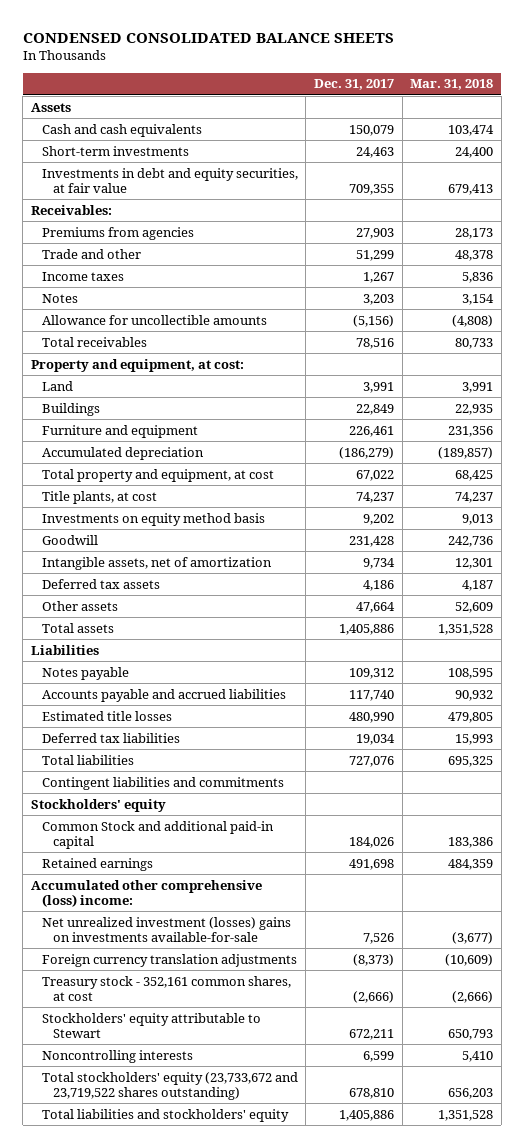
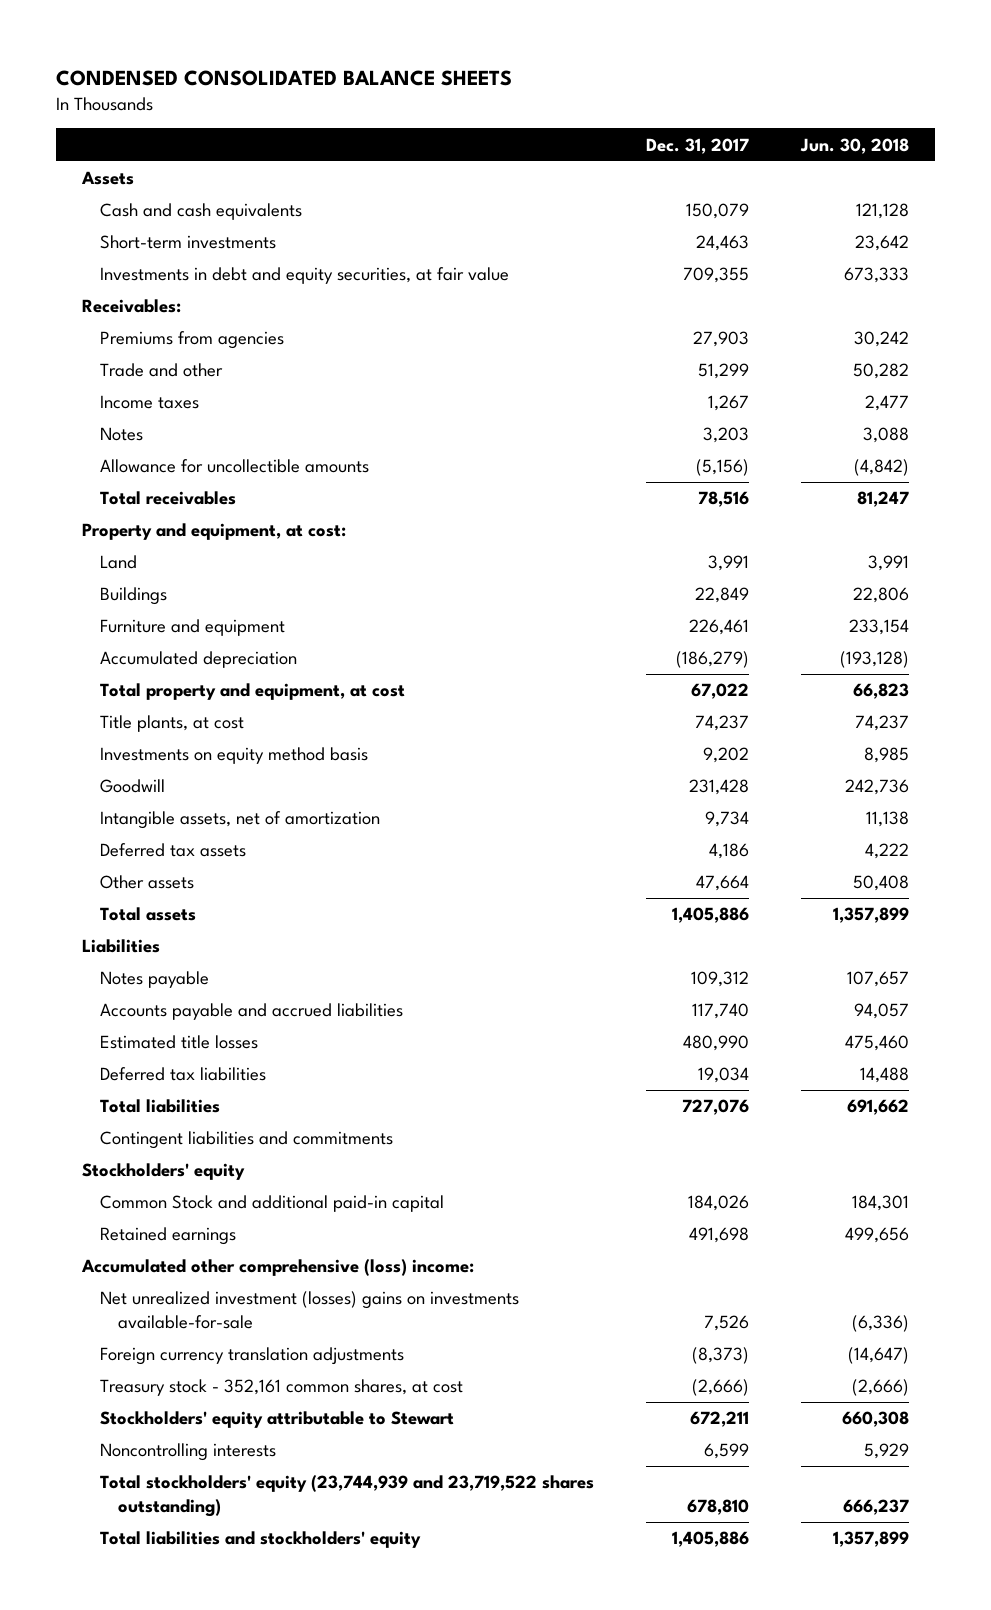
[410,79,494,91] Mar. 31, 2018 -> none
none -> [799,137,909,154] Jun. 30, 2018
[41,1071,298,1100] Total stockholders' equity (23,733,672 and 23,719,522 shares outstanding) -> [99,1475,594,1517] Total stockholders' equity (23,744,939 and 23,719,522 shares outstanding)

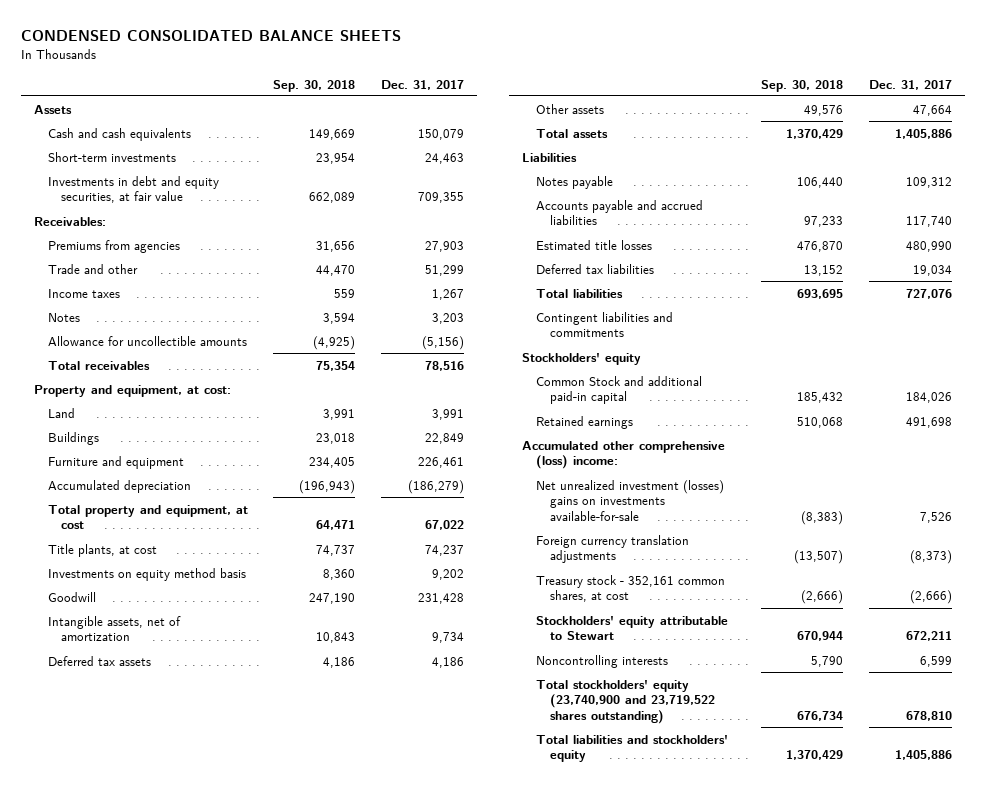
[799,137,909,154] Jun. 30, 2018 -> none
none -> [273,79,356,92] Sep. 30, 2018
[99,1475,594,1517] Total stockholders' equity (23,744,939 and 23,719,522 shares outstanding) -> [535,679,715,725] Total stockholders' equity (23,740,900 and 23,719,522 shares outstanding)

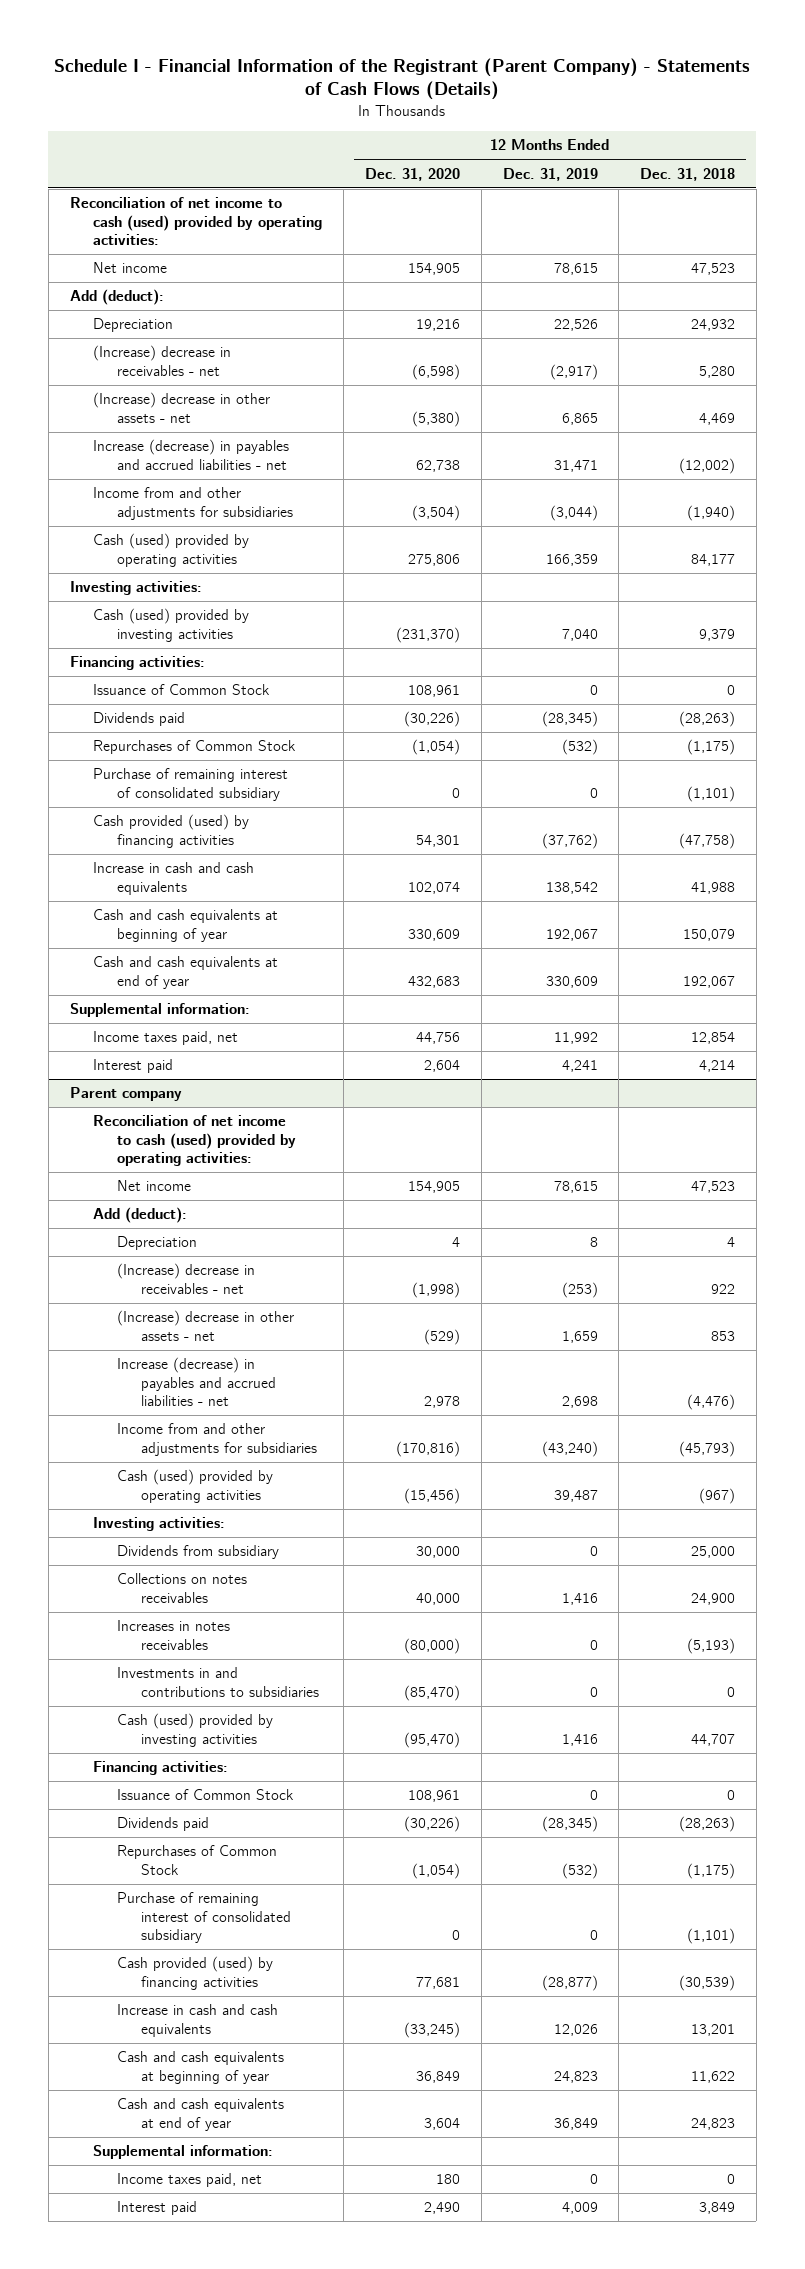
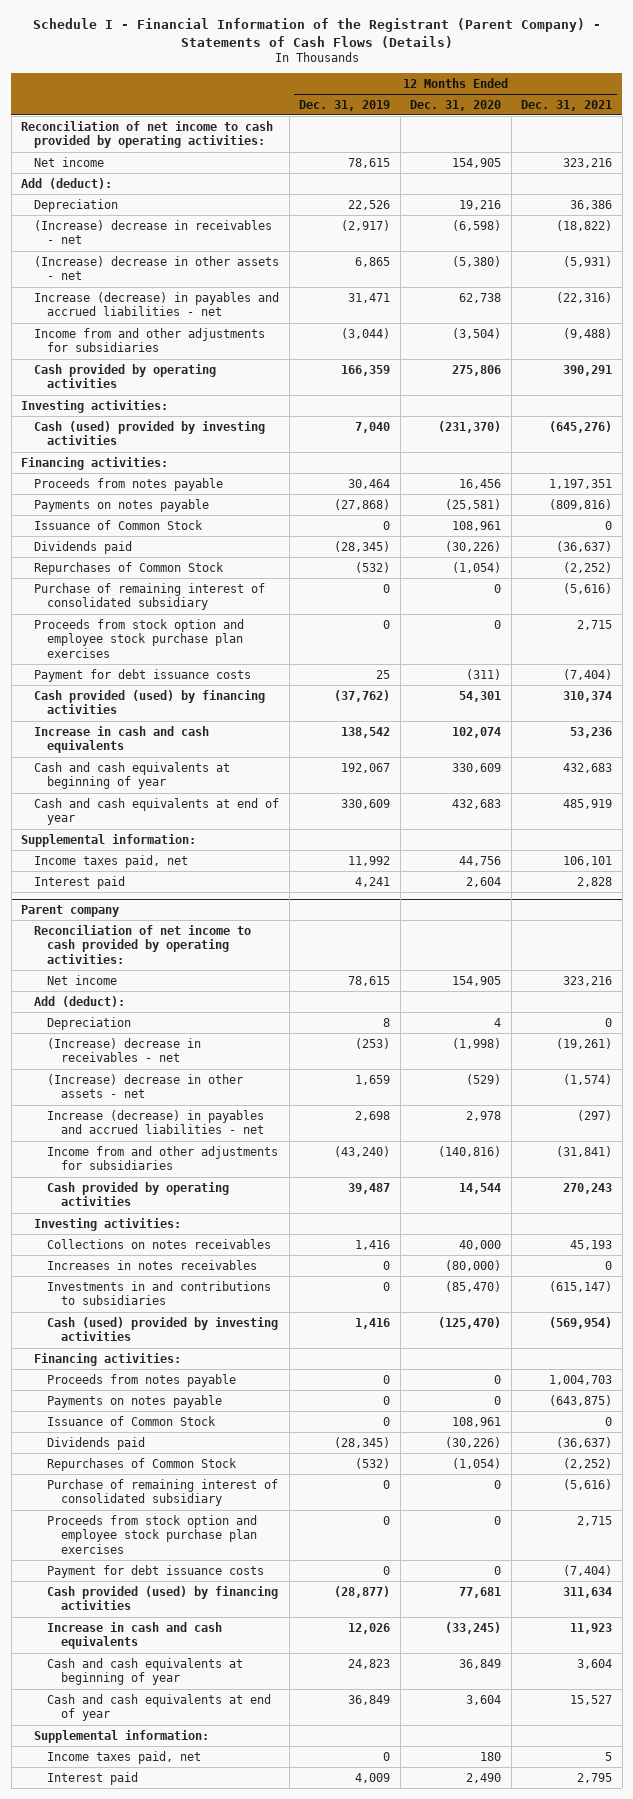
[640,167,736,181] Dec. 31, 2018 -> none
none -> [521,99,613,111] Dec. 31, 2021
[69,197,323,246] Reconciliation of net income to cash (used) provided by operating activities: -> [21,120,274,149] Reconciliation of net income to cash provided by operating activities:
[93,533,250,567] Cash (used) provided by operating activities -> [34,363,217,389] Cash provided by operating activities
none -> [34,477,224,491] Proceeds from notes payable
none -> [34,498,210,512] Payments on notes payable
none -> [34,618,245,659] Proceeds from stock option and employee stock purchase plan exercises
none -> [34,668,252,682] Payment for debt issuance costs
[93,1115,297,1167] Reconciliation of net income to cash (used) provided by operating activities: -> [34,924,252,965] Reconciliation of net income to cash provided by operating activities:
[396,1440,461,1457] (170,816) -> [438,1145,502,1157] (140,816)
[117,1469,274,1503] Cash (used) provided by operating activities -> [47,1181,230,1207] Cash provided by operating activities
[404,1487,461,1504] (15,456) -> [459,1182,502,1194] 14,544
[117,1545,280,1560] Dividends from subsidiary -> none
[404,1731,461,1748] (95,470) -> [438,1316,502,1329] (125,470)
none -> [47,1373,237,1387] Proceeds from notes payable
none -> [47,1394,223,1408] Payments on notes payable
none -> [47,1514,258,1555] Proceeds from stock option and employee stock purchase plan exercises
none -> [47,1564,265,1578] Payment for debt issuance costs

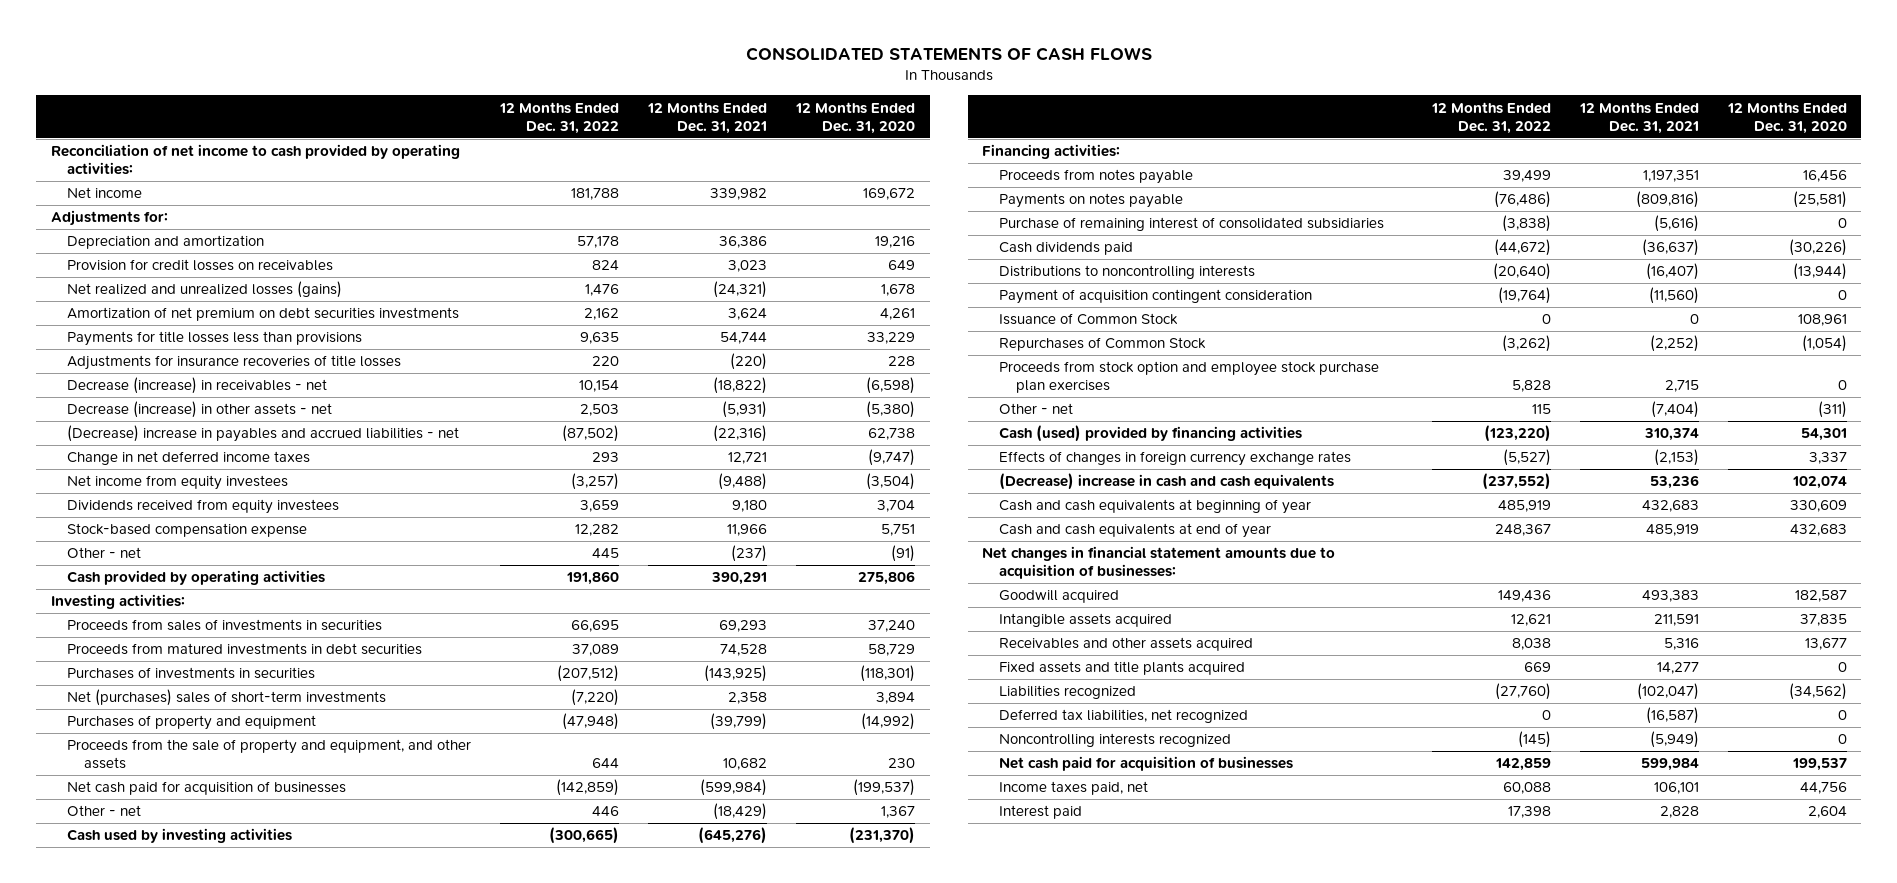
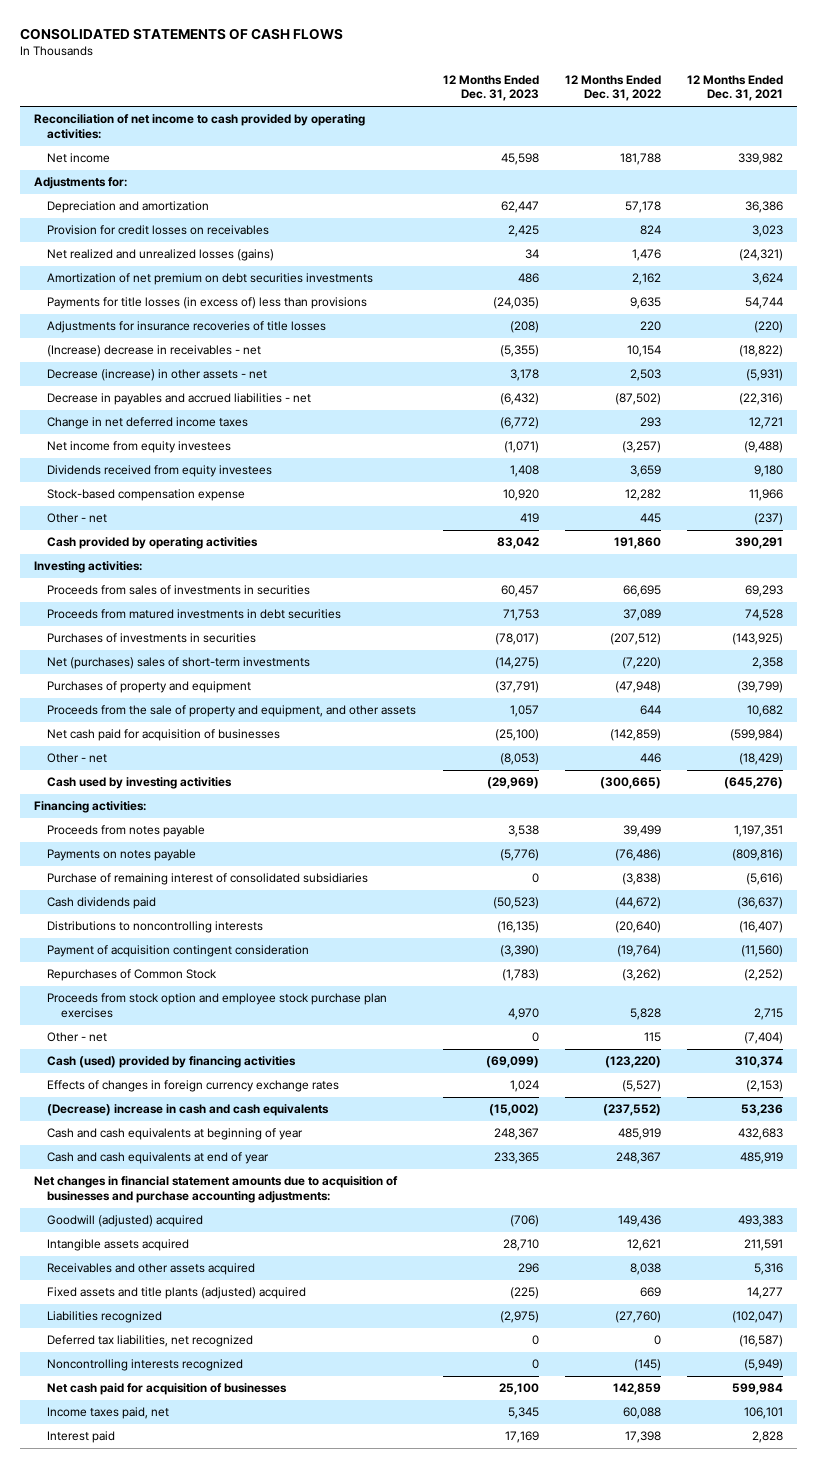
[795,101,916,134] 12 Months Ended Dec. 31, 2020 -> none
none -> [442,74,539,102] 12 Months Ended Dec. 31, 2023
[67,331,363,347] Payments for title losses less than provisions -> [47,297,368,310] Payments for title losses (in excess of) less than provisions
[67,377,328,395] Decrease (increase) in receivables - net -> [47,345,262,358] (Increase) decrease in receivables - net
[67,425,460,443] (Decrease) increase in payables and accrued liabilities - net -> [47,393,312,406] Decrease in payables and accrued liabilities - net
[998,313,1178,326] Issuance of Common Stock -> none
[982,546,1336,580] Net changes in financial statement amounts due to acquisition of businesses: -> [33,1176,398,1203] Net changes in financial statement amounts due to acquisition of businesses and purchase accounting adjustments:
[998,590,1119,604] Goodwill acquired -> [47,1215,204,1228] Goodwill (adjusted) acquired
[998,661,1245,676] Fixed assets and title plants acquired -> [47,1287,307,1300] Fixed assets and title plants (adjusted) acquired

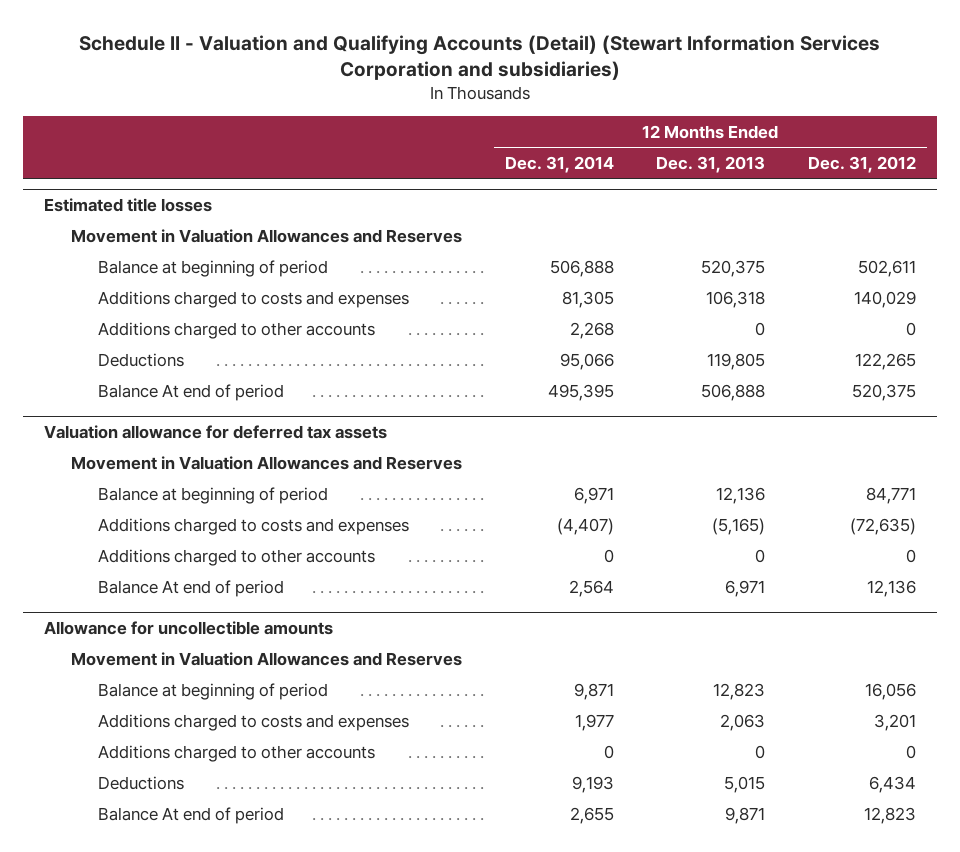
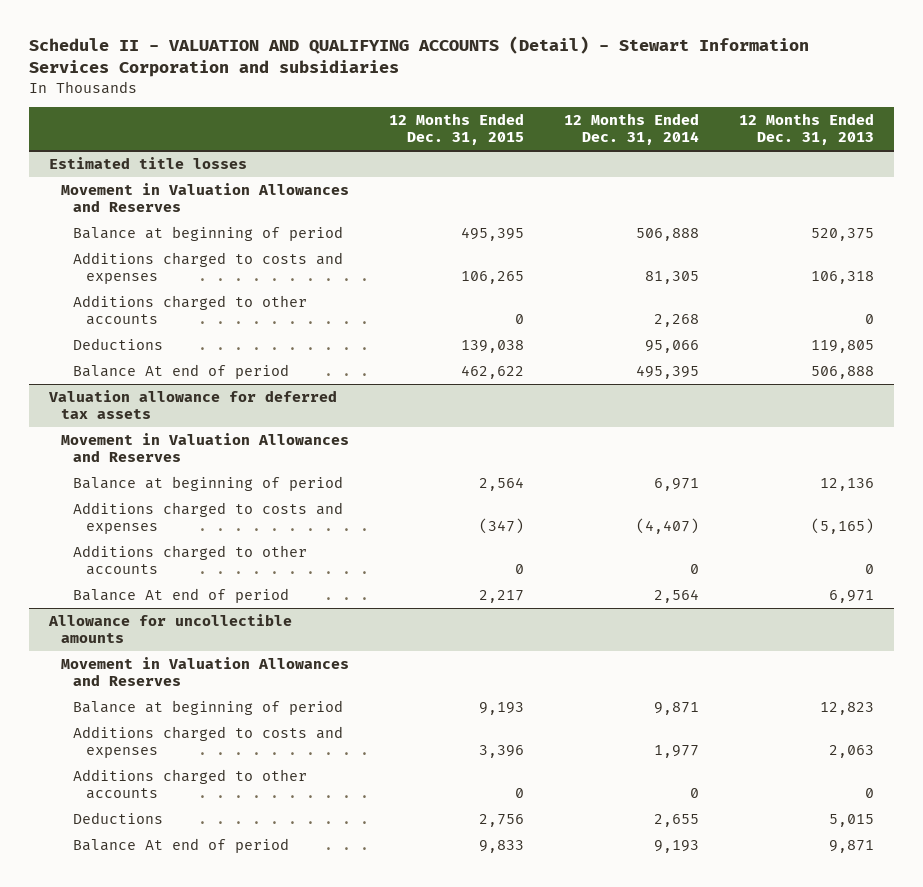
[79,34,881,81] Schedule II - Valuation and Qualifying Accounts (Detail) (Stewart Information Services Corporation and subsidiaries) -> [28,36,809,78] Schedule II - VALUATION AND QUALIFYING ACCOUNTS (Detail) - Stewart Information Services Corporation and subsidiaries
[807,155,916,173] Dec. 31, 2012 -> none
none -> [389,113,525,146] 12 Months Ended Dec. 31, 2015
[571,775,614,793] 9,193 -> [654,813,700,827] 2,655
[569,806,614,824] 2,655 -> [654,839,700,853] 9,193

